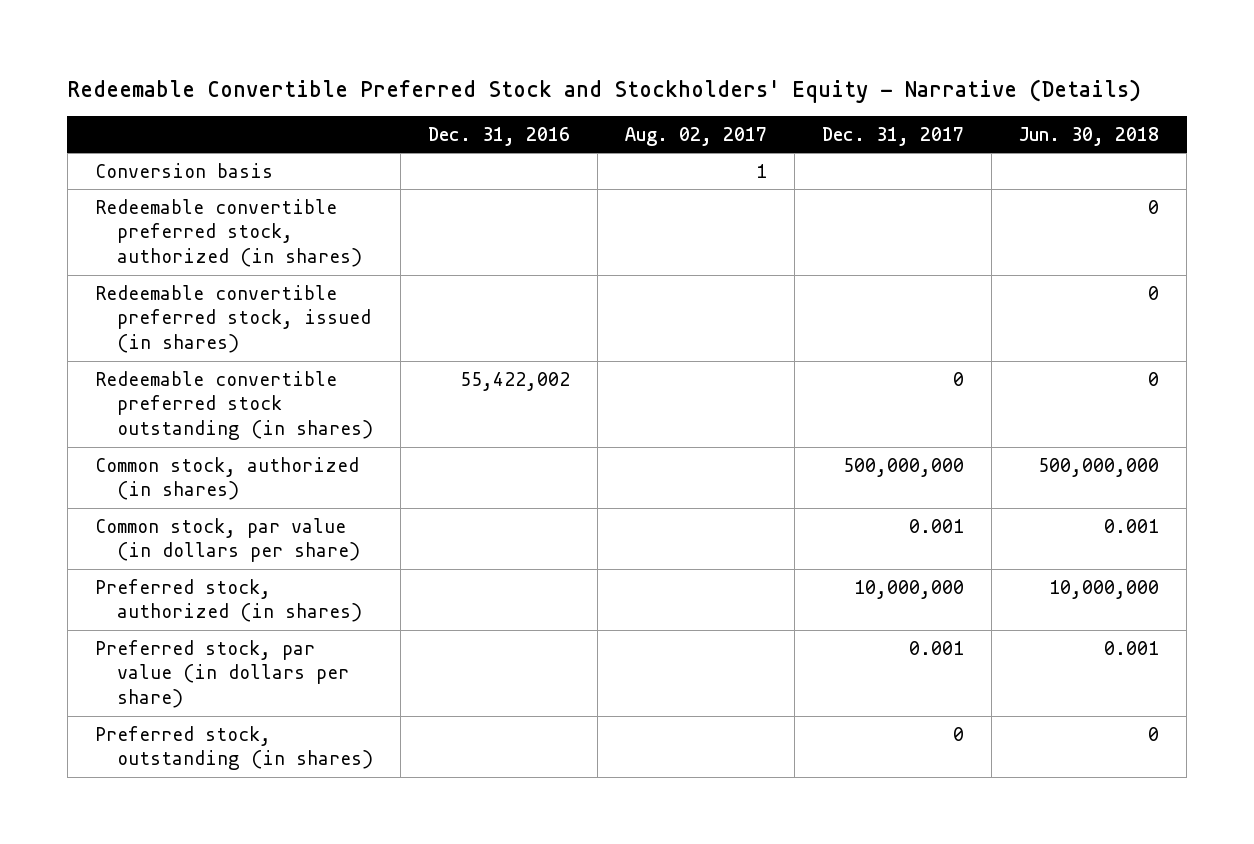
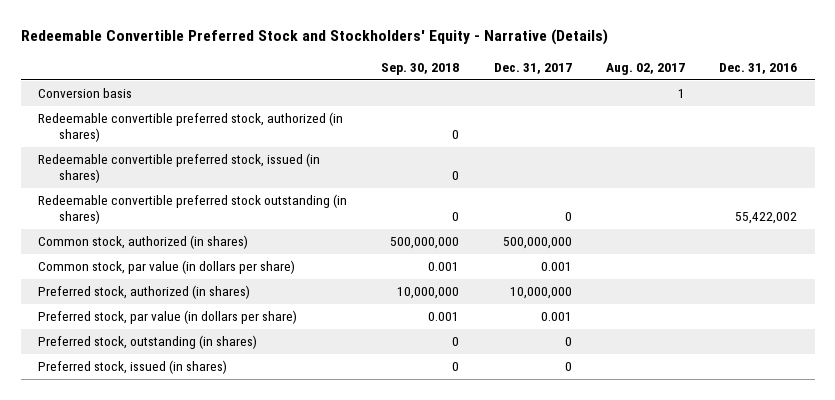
[1019,126,1160,146] Jun. 30, 2018 -> none
none -> [381,63,460,76] Sep. 30, 2018
none -> [37,360,227,375] Preferred stock, issued (in shares)

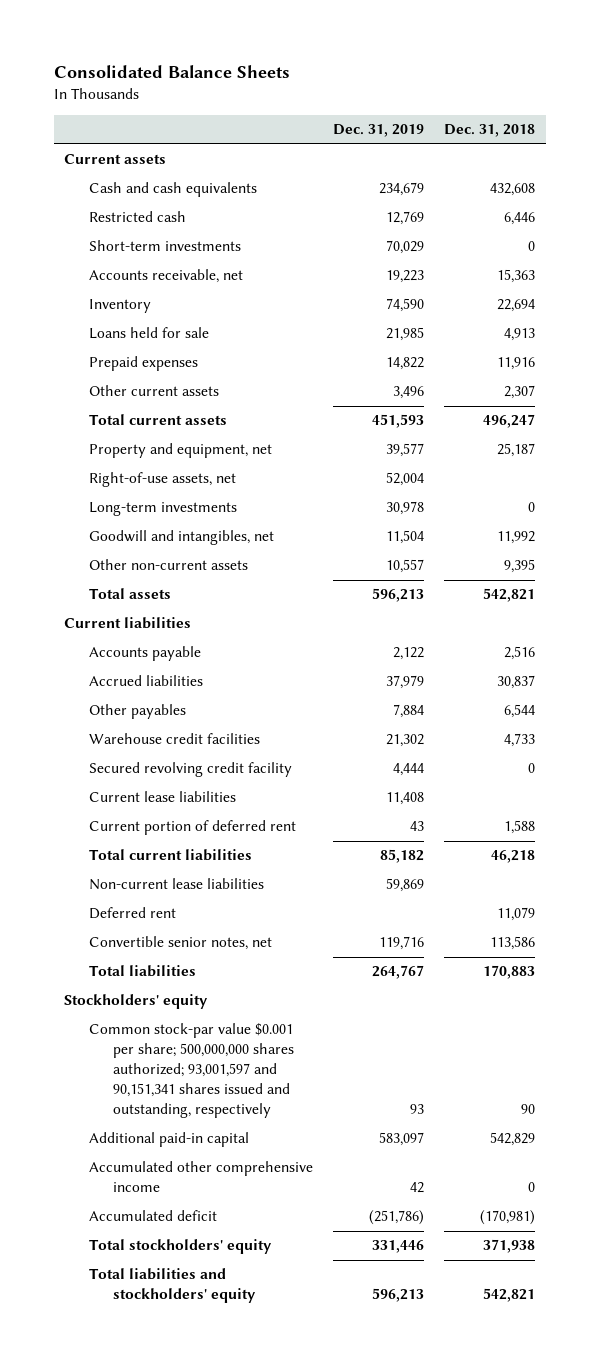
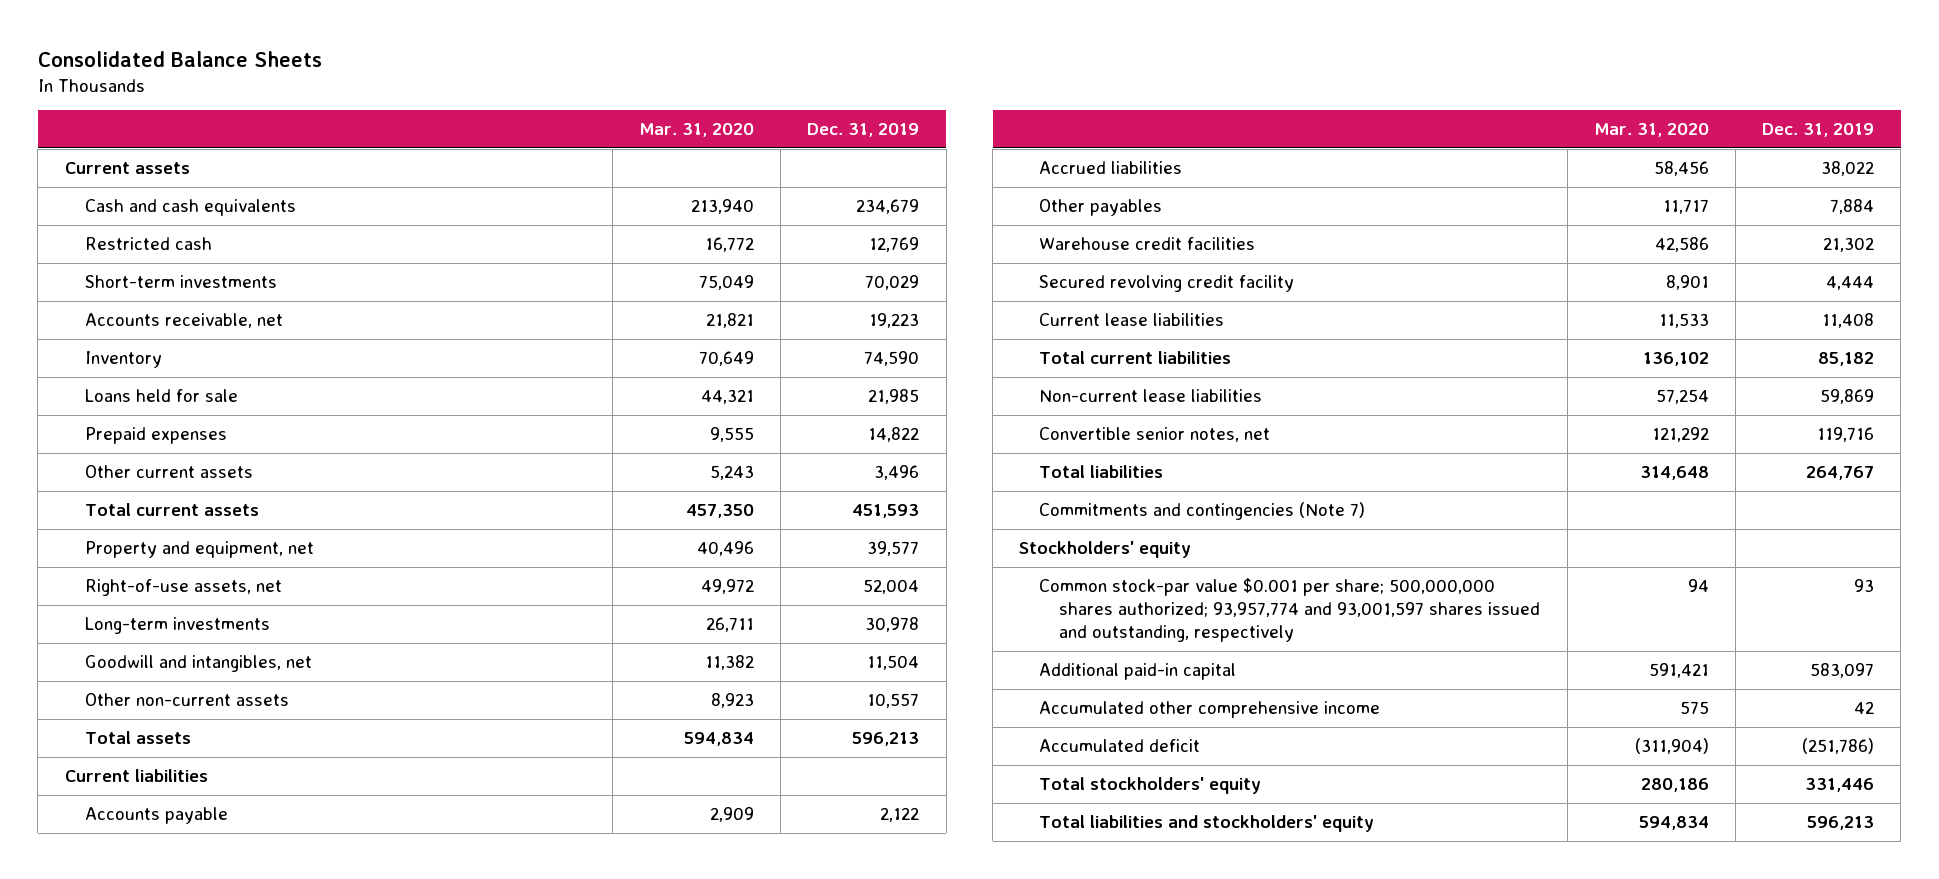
[444,124,536,138] Dec. 31, 2018 -> none
none -> [639,123,755,138] Mar. 31, 2020
[385,675,424,690] 37,979 -> [1821,161,1875,177] 38,022
[88,820,296,836] Current portion of deferred rent -> none
[88,907,176,920] Deferred rent -> none
none -> [1039,502,1366,521] Commitments and contingencies (Note 7)
[88,1023,294,1119] Common stock-par value $0.001 per share; 500,000,000 shares authorized; 93,001,597 and 90,151,341 shares issued and outstanding, respectively -> [1039,578,1541,643] Common stock-par value $0.001 per share; 500,000,000 shares authorized; 93,957,774 and 93,001,597 shares issued and outstanding, respectively

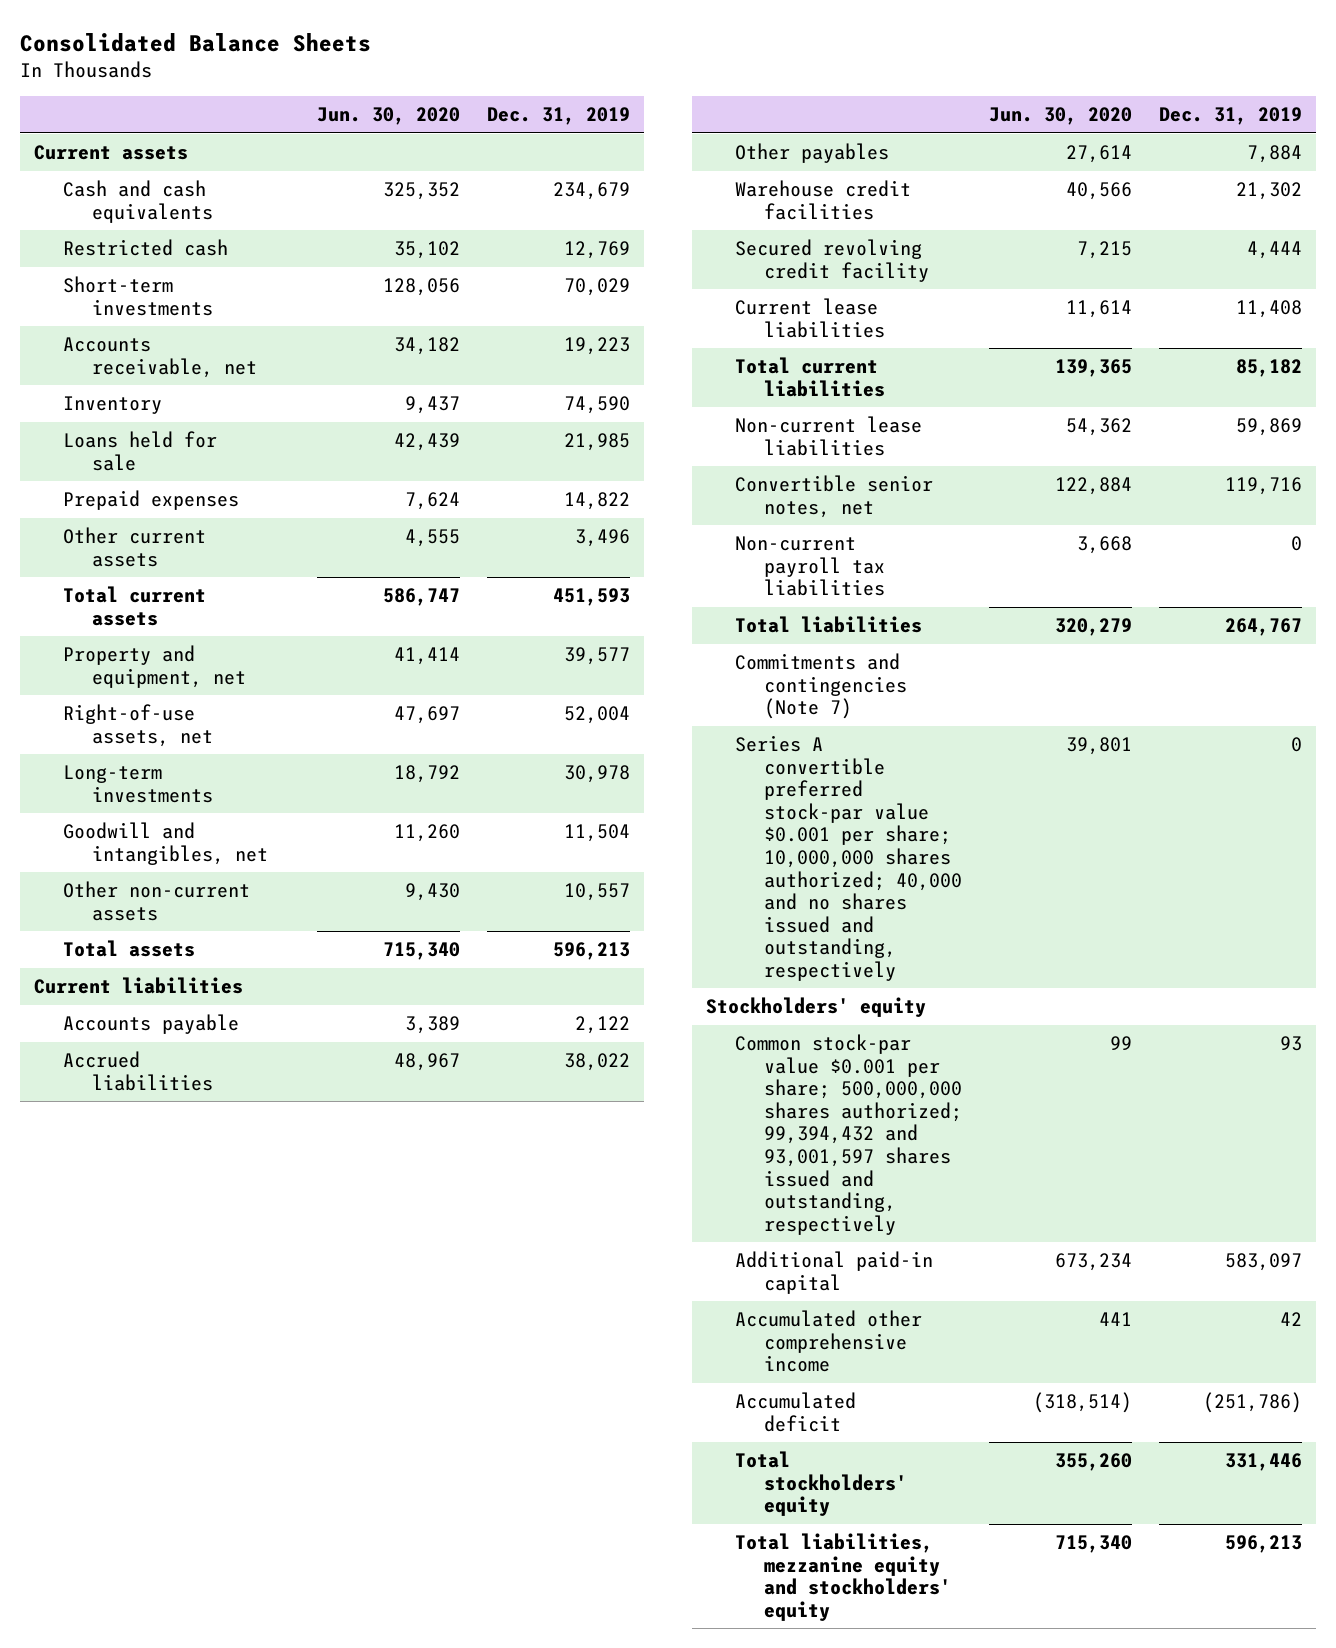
[639,123,755,138] Mar. 31, 2020 -> none
none -> [316,107,460,126] Jun. 30, 2020
none -> [734,536,885,597] Non-current payroll tax liabilities
none -> [734,735,962,981] Series A convertible preferred stock-par value $0.001 per share; 10,000,000 shares authorized; 40,000 and no shares issued and outstanding, respectively
[1039,578,1541,643] Common stock-par value $0.001 per share; 500,000,000 shares authorized; 93,957,774 and 93,001,597 shares issued and outstanding, respectively -> [734,1034,962,1235] Common stock-par value $0.001 per share; 500,000,000 shares authorized; 99,394,432 and 93,001,597 shares issued and outstanding, respectively
[1039,815,1375,833] Total liabilities and stockholders' equity -> [734,1533,951,1621] Total liabilities, mezzanine equity and stockholders' equity

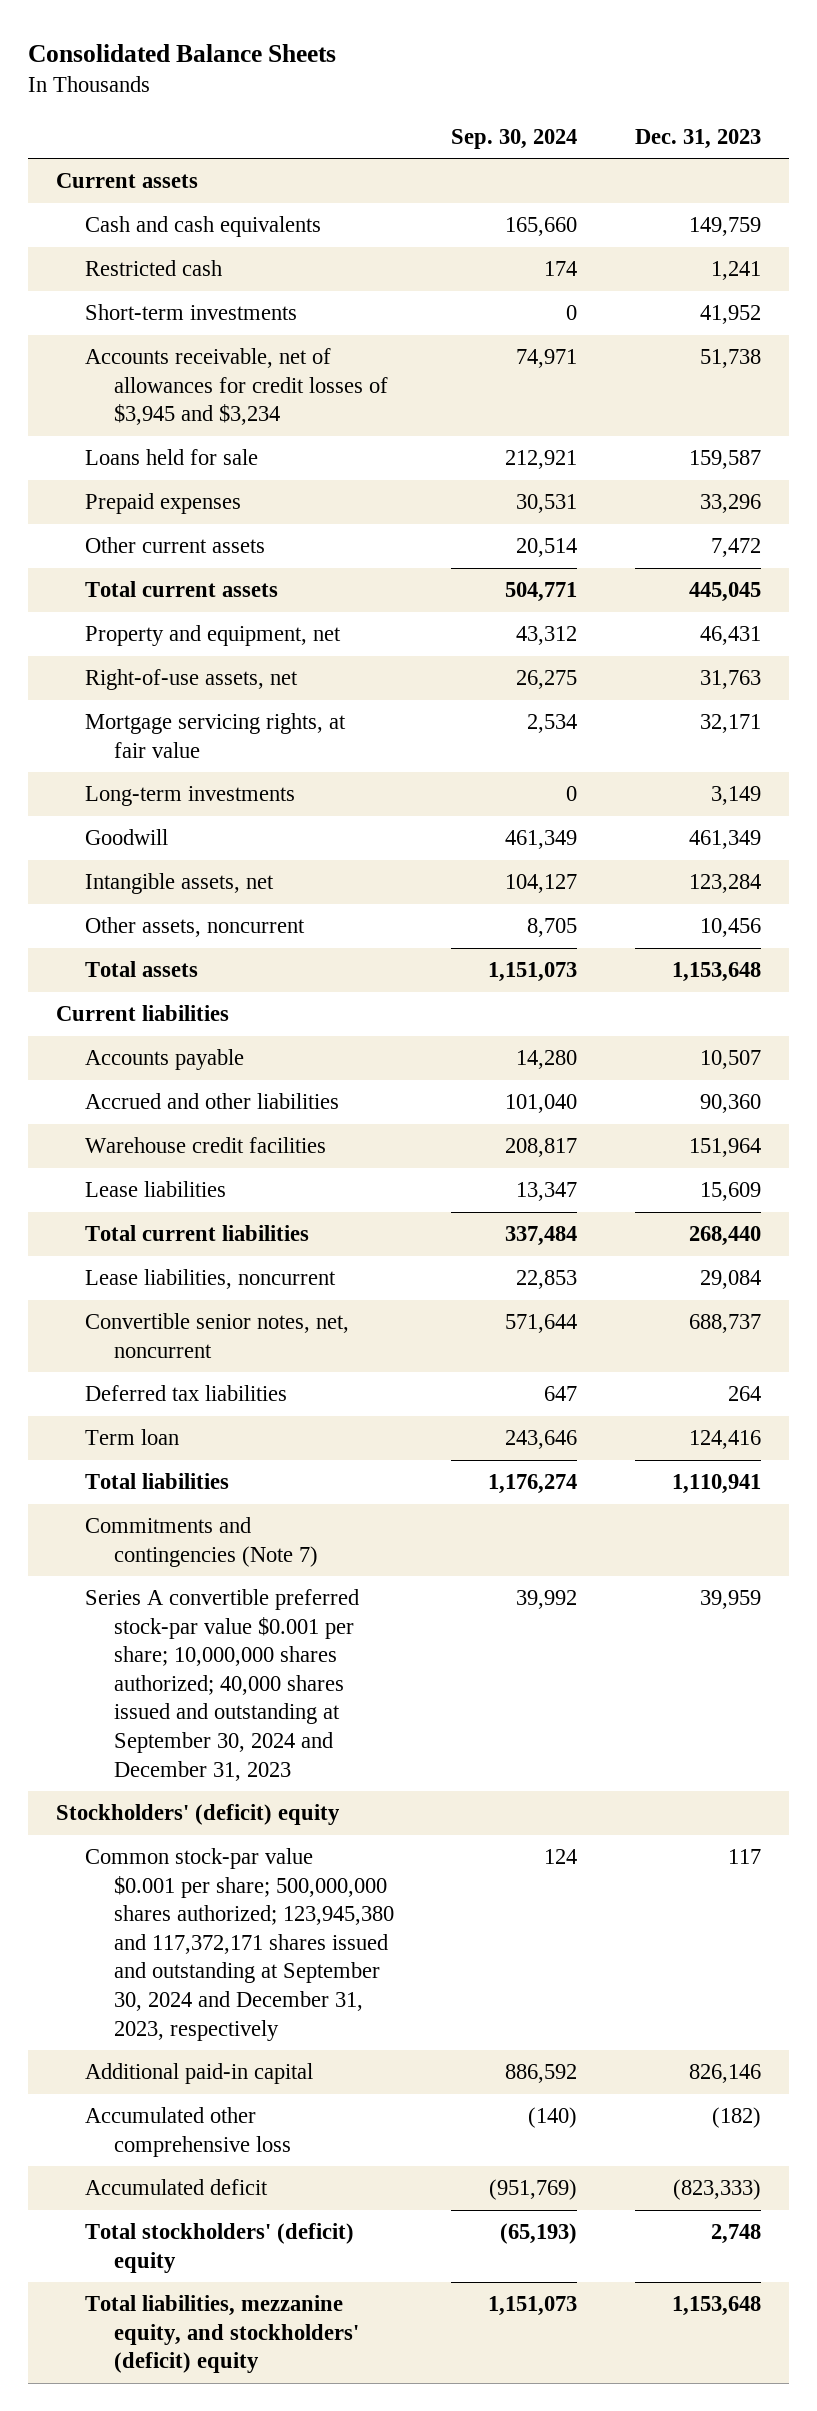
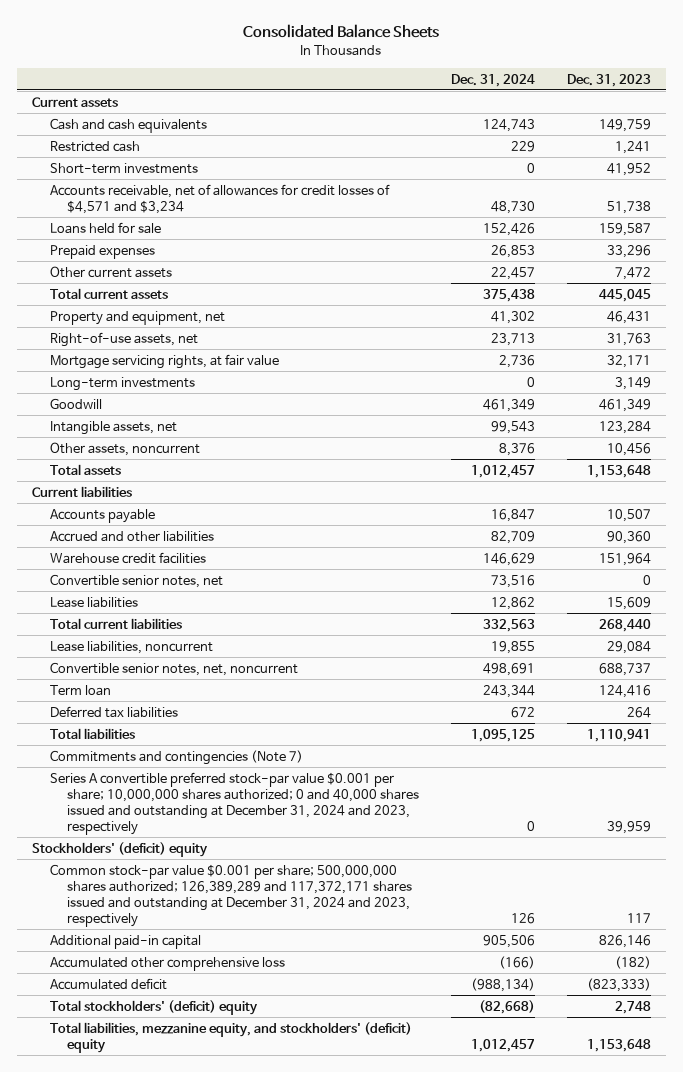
[451,128,578,149] Sep. 30, 2024 -> none
none -> [450,73,535,87] Dec. 31, 2024
[85,348,388,426] Accounts receivable, net of allowances for credit losses of $3,945 and $3,234 -> [49,183,390,214] Accounts receivable, net of allowances for credit losses of $4,571 and $3,234
none -> [49,573,223,588] Convertible senior notes, net
[85,1385,288,1402] Deferred tax liabilities -> [49,705,178,718] Deferred tax liabilities
[85,1589,360,1781] Series A convertible preferred stock-par value $0.001 per share; 10,000,000 shares authorized; 40,000 shares issued and outstanding at September 30, 2024 and December 31, 2023 -> [49,771,420,835] Series A convertible preferred stock-par value $0.001 per share; 10,000,000 shares authorized; 0 and 40,000 shares issued and outstanding at December 31, 2024 and 2023, respectively
[85,1848,394,2041] Common stock-par value $0.001 per share; 500,000,000 shares authorized; 123,945,380 and 117,372,171 shares issued and outstanding at September 30, 2024 and December 31, 2023, respectively -> [49,863,413,927] Common stock-par value $0.001 per share; 500,000,000 shares authorized; 126,389,289 and 117,372,171 shares issued and outstanding at December 31, 2024 and 2023, respectively

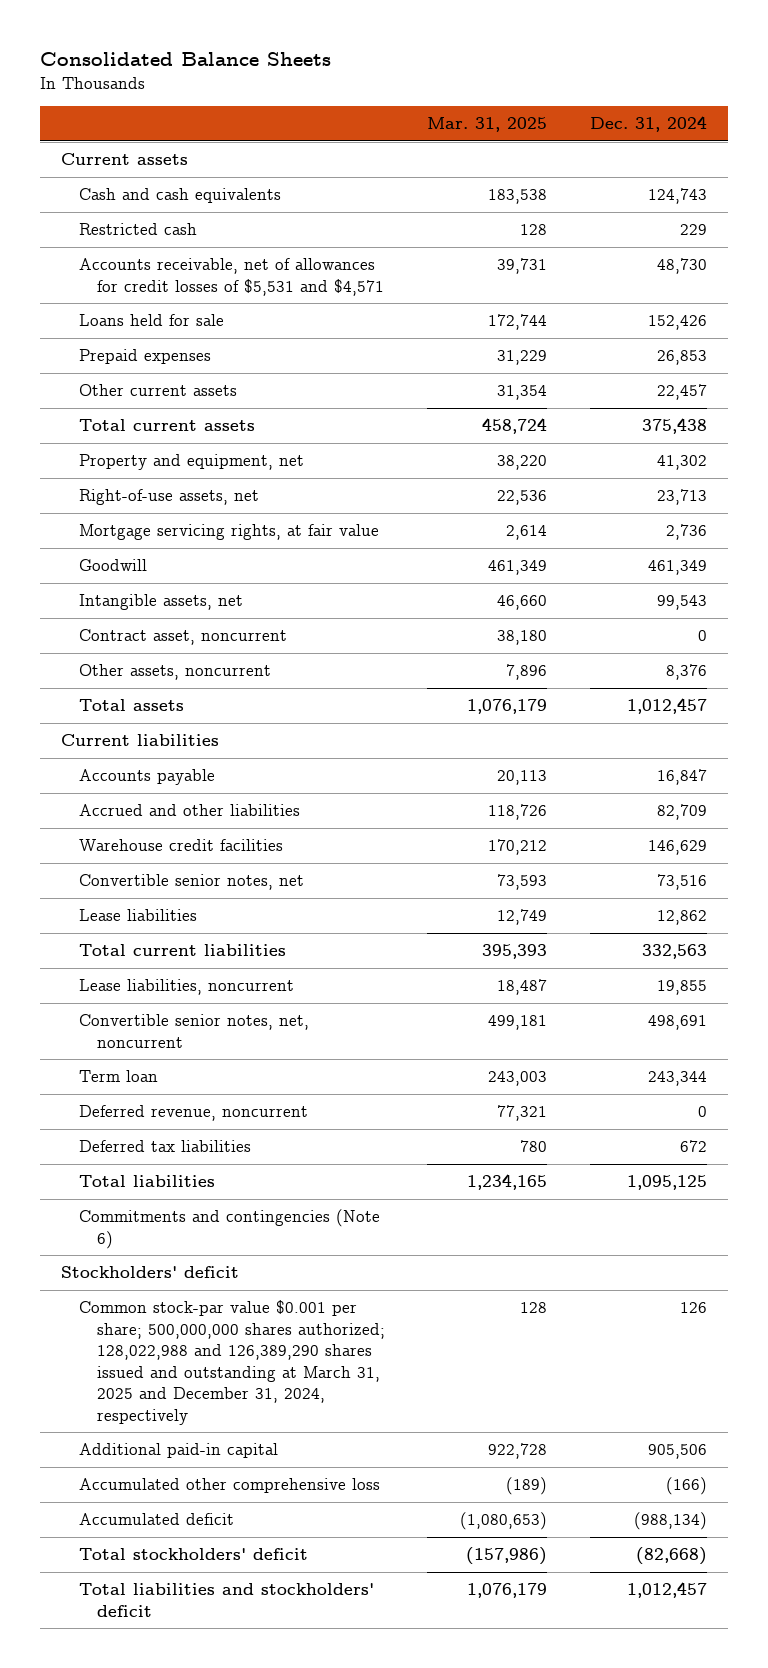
[566,73,651,87] Dec. 31, 2023 -> none
none -> [427,117,548,133] Mar. 31, 2025
[49,162,198,174] Short-term investments -> none
[49,183,390,214] Accounts receivable, net of allowances for credit losses of $4,571 and $3,234 -> [78,258,384,296] Accounts receivable, net of allowances for credit losses of $5,531 and $4,571
[49,376,195,391] Long-term investments -> none
none -> [78,629,287,646] Contract asset, noncurrent
none -> [78,1105,308,1122] Deferred revenue, noncurrent
[49,771,420,835] Series A convertible preferred stock-par value $0.001 per share; 10,000,000 shares authorized; 0 and 40,000 shares issued and outstanding at December 31, 2024 and 2023, respectively -> none
[49,749,303,765] Commitments and contingencies (Note 7) -> [78,1209,380,1249] Commitments and contingencies (Note 6)
[32,841,209,857] Stockholders' (deficit) equity -> [60,1266,239,1279] Stockholders' deficit
[49,863,413,927] Common stock-par value $0.001 per share; 500,000,000 shares authorized; 126,389,289 and 117,372,171 shares issued and outstanding at December 31, 2024 and 2023, respectively -> [78,1300,385,1425] Common stock-par value $0.001 per share; 500,000,000 shares authorized; 128,022,988 and 126,389,290 shares issued and outstanding at March 31, 2025 and December 31, 2024, respectively
[49,999,258,1015] Total stockholders' (deficit) equity -> [78,1548,308,1561] Total stockholders' deficit
[49,1021,412,1053] Total liabilities, mezzanine equity, and stockholders' (deficit) equity -> [78,1583,374,1617] Total liabilities and stockholders' deficit

